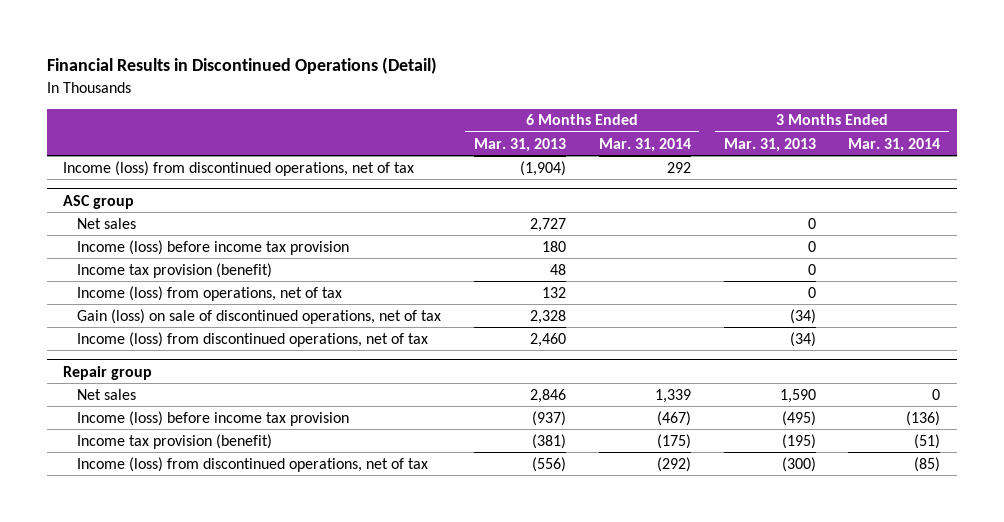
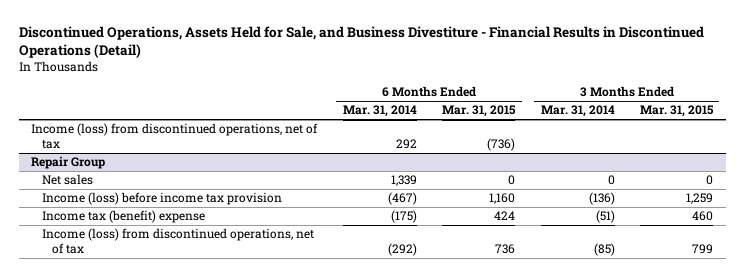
[46,57,437,75] Financial Results in Discontinued Operations (Detail) -> [18,26,704,59] Discontinued Operations, Assets Held for Sale, and Business Divestiture - Financial Results in Discontinued Operations (Detail)
[473,137,566,152] Mar. 31, 2013 -> none
[723,137,816,152] Mar. 31, 2013 -> none
none -> [442,105,517,118] Mar. 31, 2015
none -> [639,105,714,118] Mar. 31, 2015
[63,194,135,209] ASC group -> none
[76,217,136,229] Net sales -> none
[76,239,349,255] Income (loss) before income tax provision -> none
[76,262,272,278] Income tax provision (benefit) -> none
[76,285,342,301] Income (loss) from operations, net of tax -> none
[76,308,441,324] Gain (loss) on sale of discontinued operations, net of tax -> none
[76,331,428,347] Income (loss) from discontinued operations, net of tax -> none
[63,365,153,380] Repair group -> [31,156,106,170] Repair Group
[76,433,272,449] Income tax provision (benefit) -> [41,210,205,224] Income tax (benefit) expense

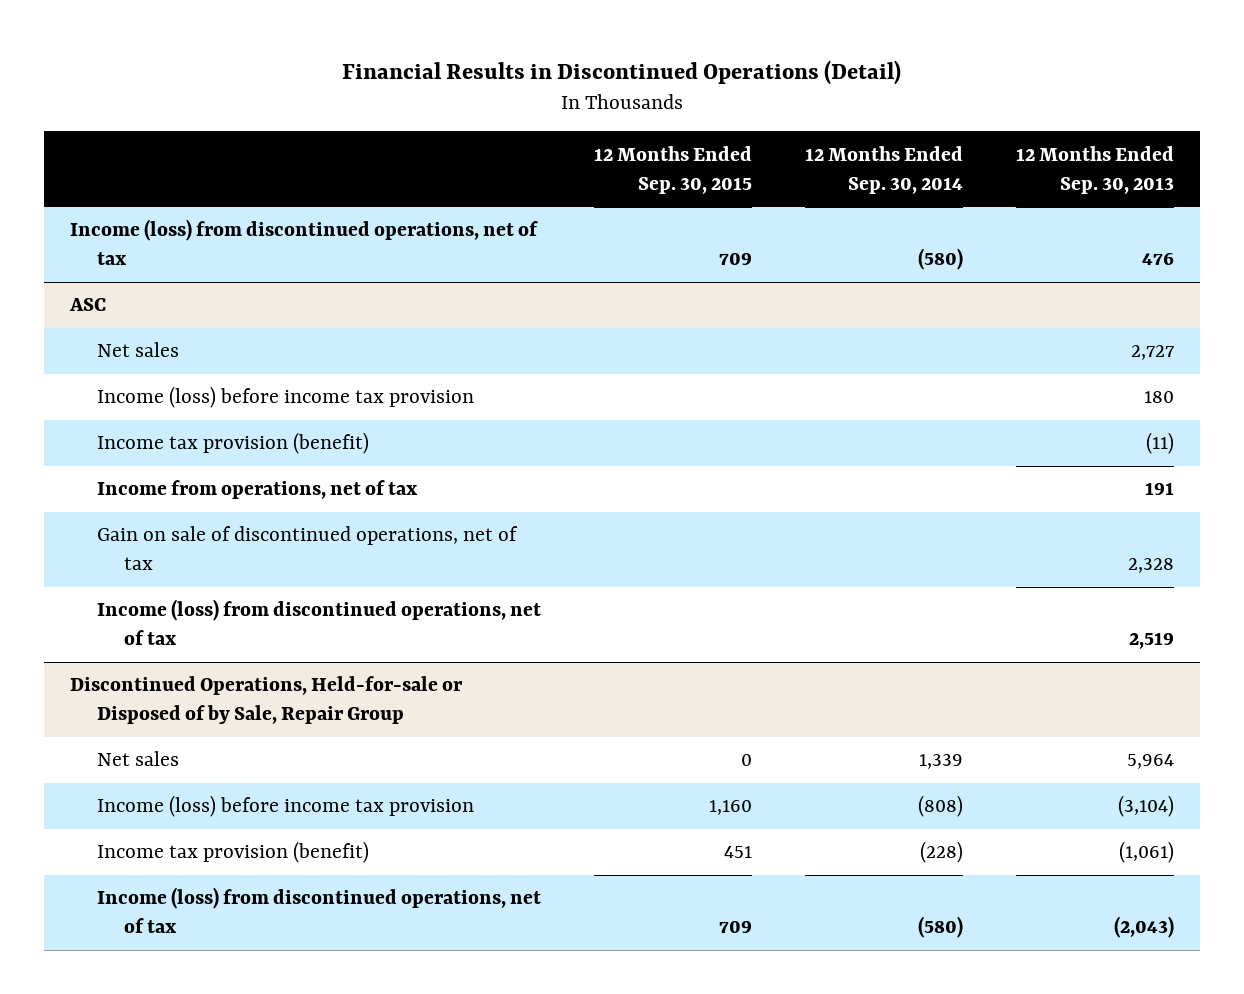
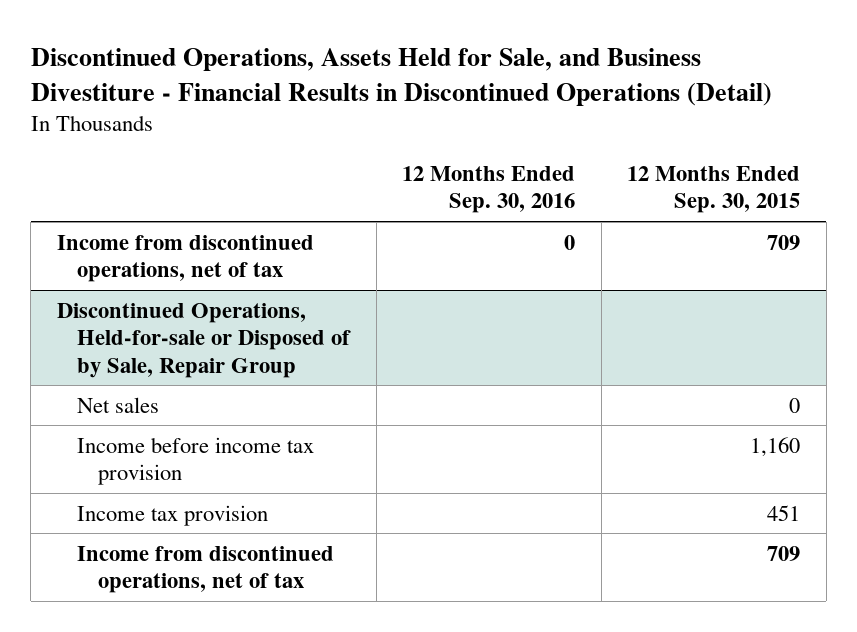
[342,59,902,85] Financial Results in Discontinued Operations (Detail) -> [30,47,772,106] Discontinued Operations, Assets Held for Sale, and Business Divestiture - Financial Results in Discontinued Operations (Detail)
[804,145,963,194] 12 Months Ended Sep. 30, 2014 -> none
[1015,145,1174,194] 12 Months Ended Sep. 30, 2013 -> none
none -> [402,165,576,214] 12 Months Ended Sep. 30, 2016
[69,298,107,312] ASC -> none
[96,342,179,358] Net sales -> none
[96,386,474,409] Income (loss) before income tax provision -> none
[96,432,369,455] Income tax provision (benefit) -> none
[96,480,418,500] Income from operations, net of tax -> none
[96,526,518,571] Gain on sale of discontinued operations, net of tax -> none
[96,599,541,646] Income (loss) from discontinued operations, net of tax -> none
[70,219,539,266] Income (loss) from discontinued operations, net of tax -> [56,234,314,283] Income from discontinued operations, net of tax
[96,795,474,818] Income (loss) before income tax provision -> [77,436,315,486] Income before income tax provision
[96,841,369,864] Income tax provision (benefit) -> [77,504,269,526] Income tax provision
[96,887,541,934] Income (loss) from discontinued operations, net of tax -> [77,545,335,594] Income from discontinued operations, net of tax

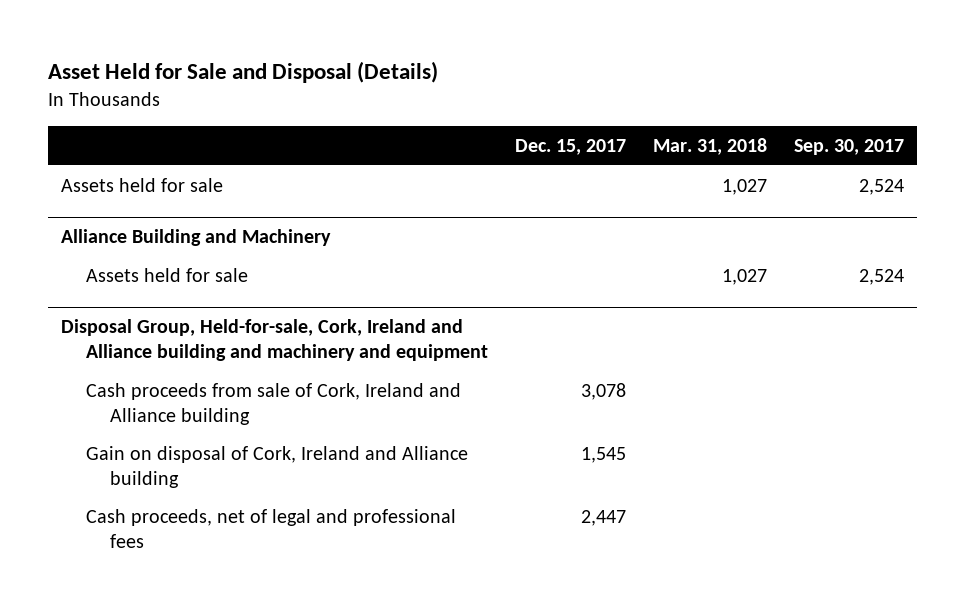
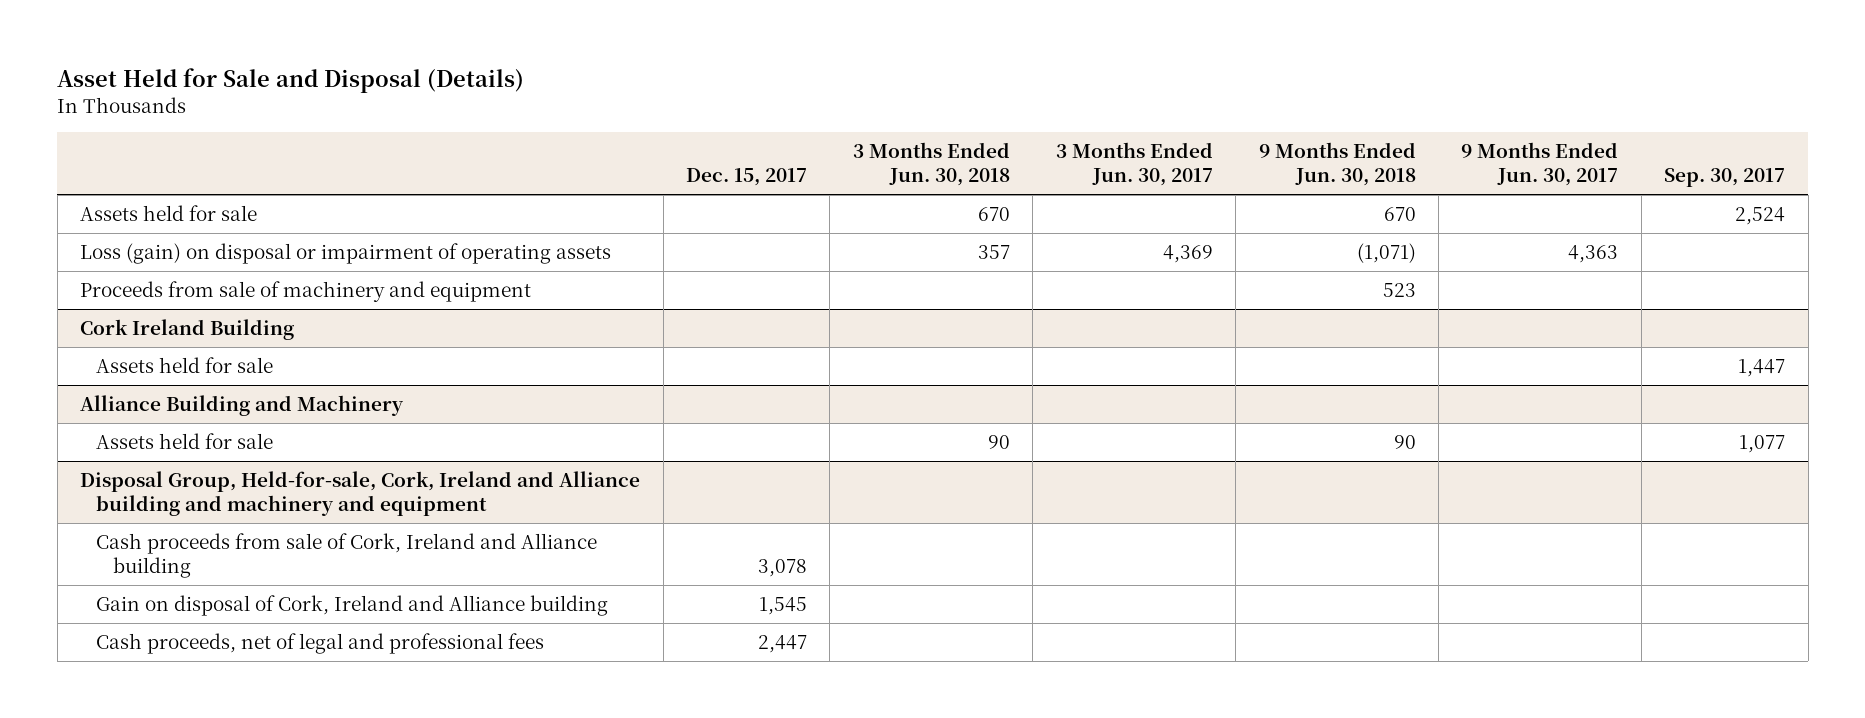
[652,137,767,155] Mar. 31, 2018 -> none
none -> [852,142,1010,187] 3 Months Ended Jun. 30, 2018
none -> [1055,142,1213,187] 3 Months Ended Jun. 30, 2017
none -> [1258,142,1416,187] 9 Months Ended Jun. 30, 2018
none -> [1461,142,1619,187] 9 Months Ended Jun. 30, 2017
none -> [80,242,612,264] Loss (gain) on disposal or impairment of operating assets
none -> [80,280,532,302] Proceeds from sale of machinery and equipment
none -> [80,318,295,340] Cork Ireland Building
none -> [96,356,274,373] Assets held for sale
[858,268,904,285] 2,524 -> [1739,434,1786,453] 1,077

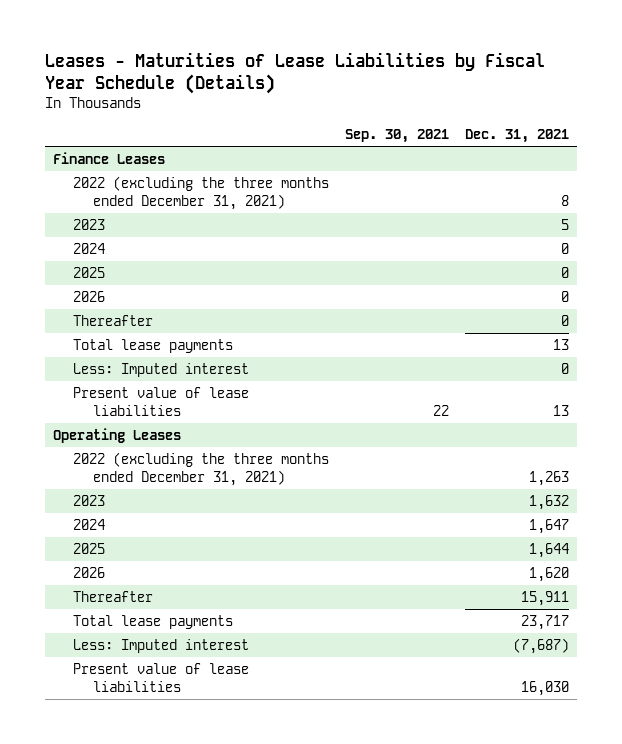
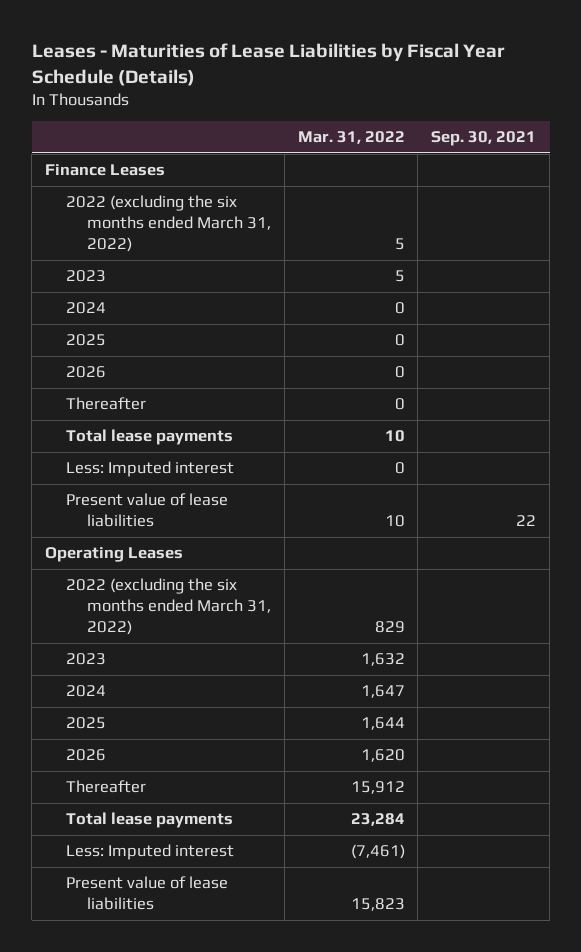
[464,129,569,144] Dec. 31, 2021 -> none
none -> [297,131,405,145] Mar. 31, 2022
[72,176,329,210] 2022 (excluding the three months ended December 31, 2021) -> [65,195,271,253] 2022 (excluding the six months ended March 31, 2022)
[72,452,329,486] 2022 (excluding the three months ended December 31, 2021) -> [65,578,271,636] 2022 (excluding the six months ended March 31, 2022)

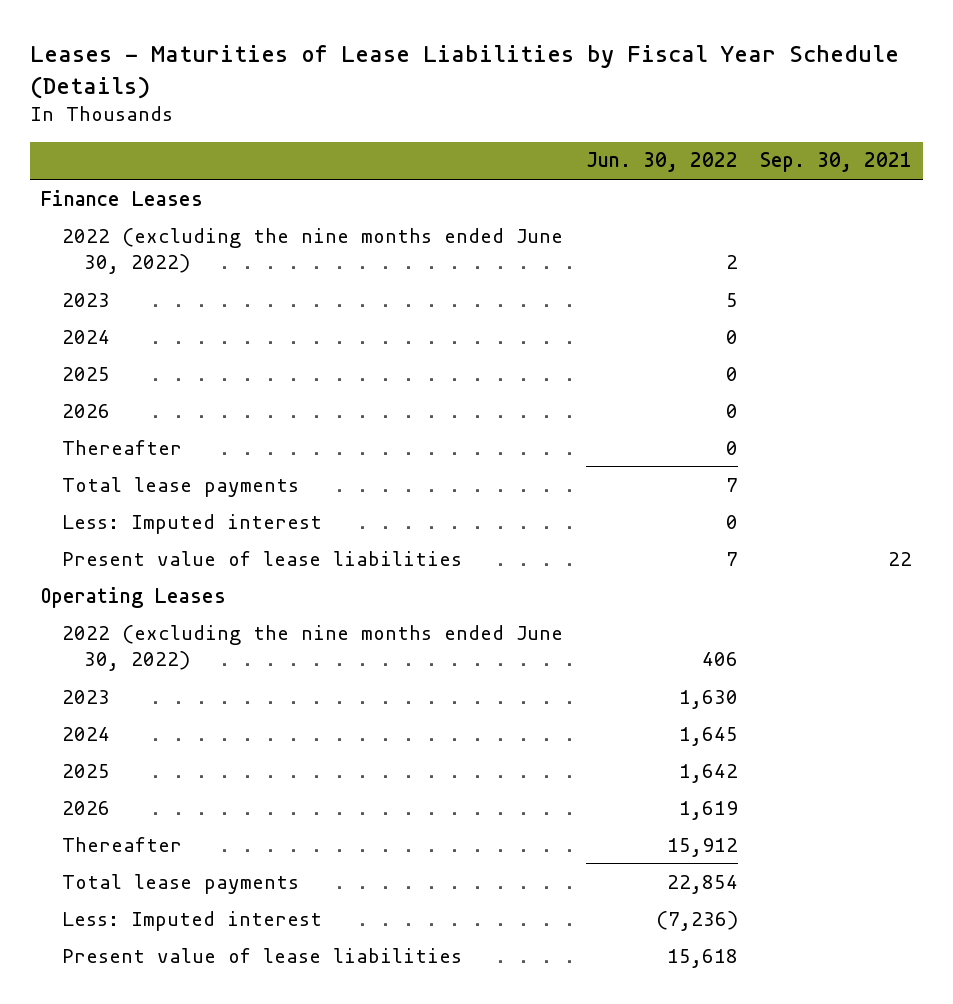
[297,131,405,145] Mar. 31, 2022 -> none
none -> [585,152,738,173] Jun. 30, 2022
[65,195,271,253] 2022 (excluding the six months ended March 31, 2022) -> [62,227,564,275] 2022 (excluding the nine months ended June 30, 2022)
[65,578,271,636] 2022 (excluding the six months ended March 31, 2022) -> [62,624,564,672] 2022 (excluding the nine months ended June 30, 2022)

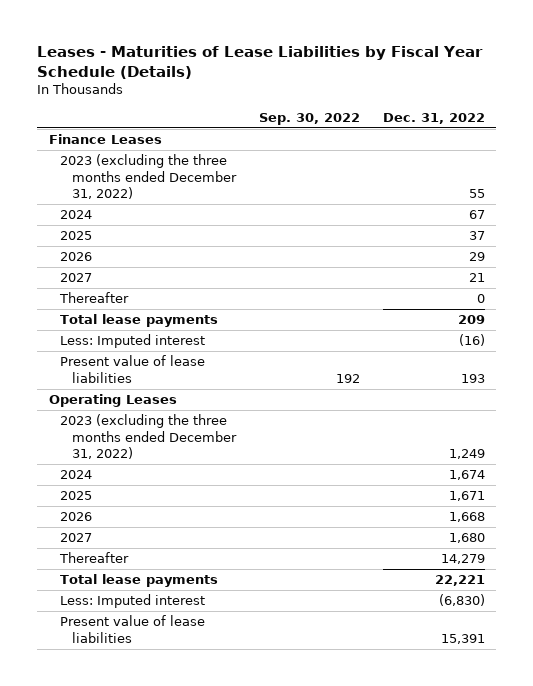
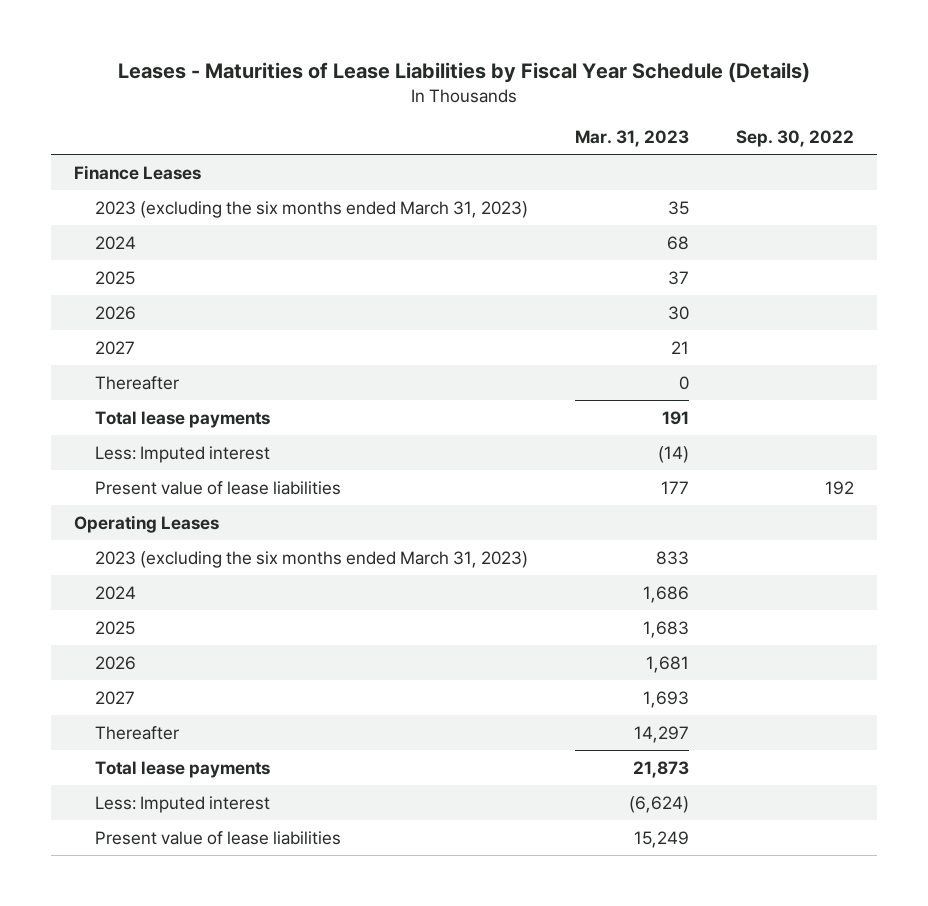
[382,112,485,124] Dec. 31, 2022 -> none
none -> [575,130,690,148] Mar. 31, 2023
[60,154,237,200] 2023 (excluding the three months ended December 31, 2022) -> [95,200,529,218] 2023 (excluding the six months ended March 31, 2023)
[60,414,237,460] 2023 (excluding the three months ended December 31, 2022) -> [95,550,529,568] 2023 (excluding the six months ended March 31, 2023)

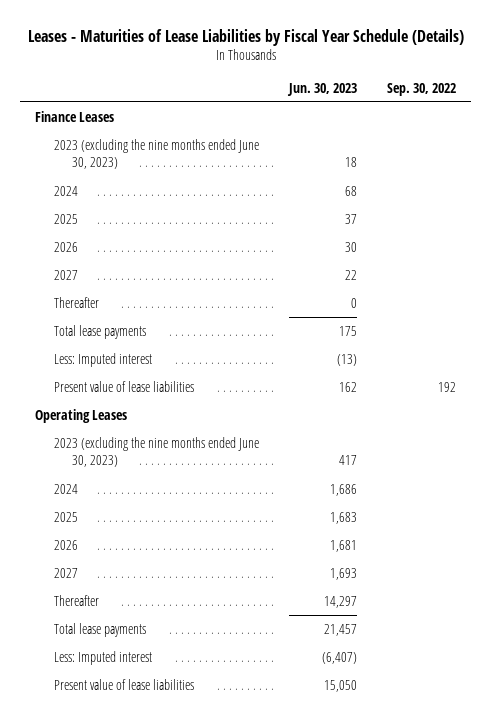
[575,130,690,148] Mar. 31, 2023 -> none
none -> [286,82,357,96] Jun. 30, 2023
[95,200,529,218] 2023 (excluding the six months ended March 31, 2023) -> [53,138,259,170] 2023 (excluding the nine months ended June 30, 2023)
[95,550,529,568] 2023 (excluding the six months ended March 31, 2023) -> [53,436,259,468] 2023 (excluding the nine months ended June 30, 2023)

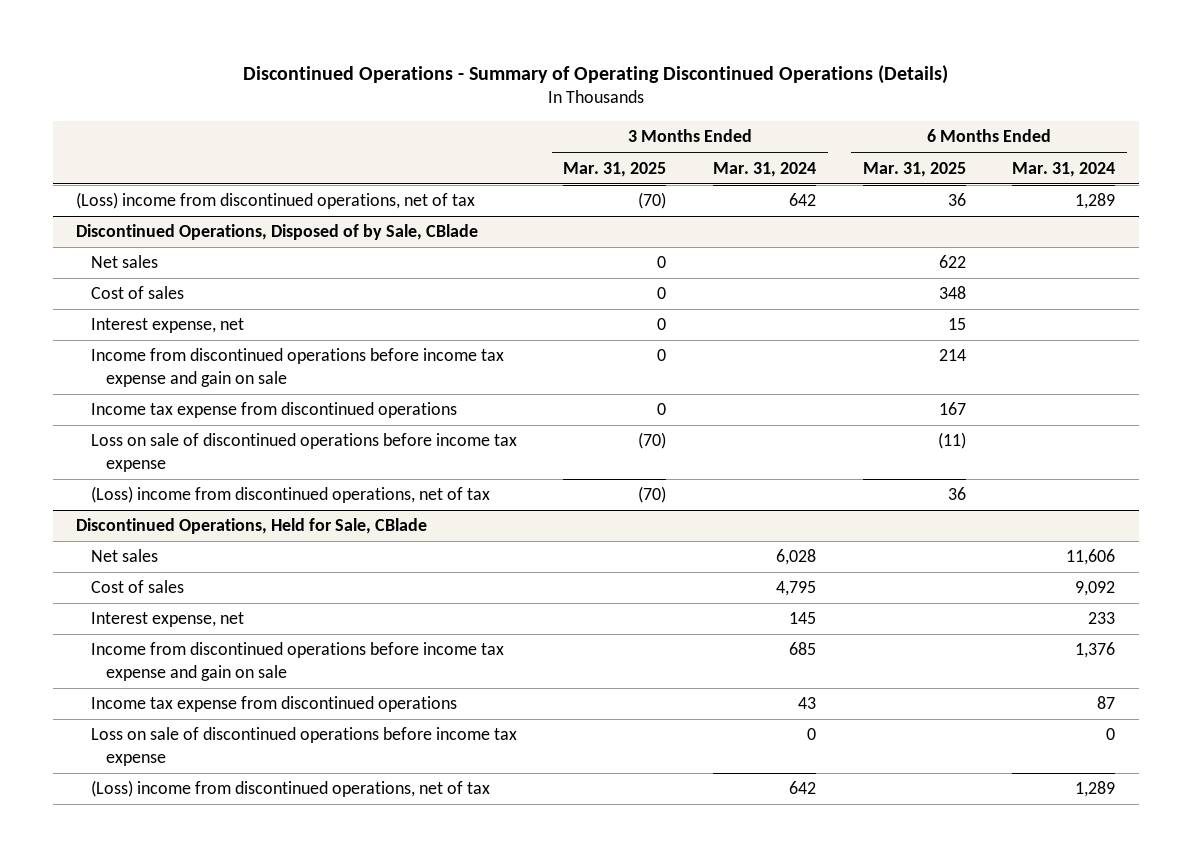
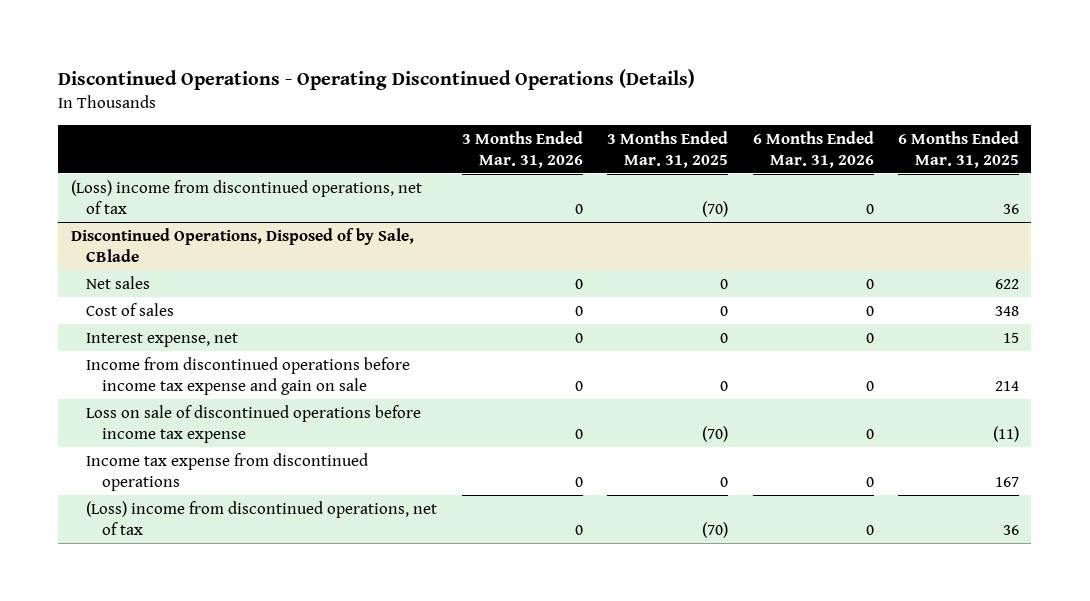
[242,64,948,84] Discontinued Operations - Summary of Operating Discontinued Operations (Details) -> [58,68,696,90] Discontinued Operations - Operating Discontinued Operations (Details)
[713,161,817,177] Mar. 31, 2024 -> none
[1012,161,1116,177] Mar. 31, 2024 -> none
none -> [461,130,583,169] 3 Months Ended Mar. 31, 2026
none -> [752,130,874,169] 6 Months Ended Mar. 31, 2026
[90,402,457,419] Income tax expense from discontinued operations -> [86,452,369,491] Income tax expense from discontinued operations
[75,518,427,535] Discontinued Operations, Held for Sale, CBlade -> none
[90,549,158,563] Net sales -> none
[90,580,184,594] Cost of sales -> none
[90,612,244,628] Interest expense, net -> none
[90,642,504,681] Income from discontinued operations before income tax expense and gain on sale -> none
[90,696,457,713] Income tax expense from discontinued operations -> none
[90,727,517,766] Loss on sale of discontinued operations before income tax expense -> none
[90,780,490,798] (Loss) income from discontinued operations, net of tax -> none

